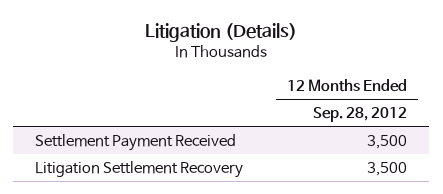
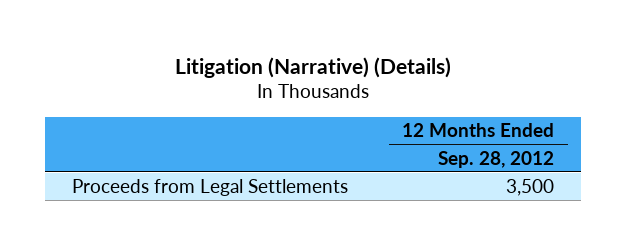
[145,22,298,42] Litigation (Details) -> [175,56,452,78] Litigation (Narrative) (Details)
[35,160,244,178] Litigation Settlement Recovery -> none
[35,133,237,151] Settlement Payment Received -> [72,179,349,197] Proceeds from Legal Settlements

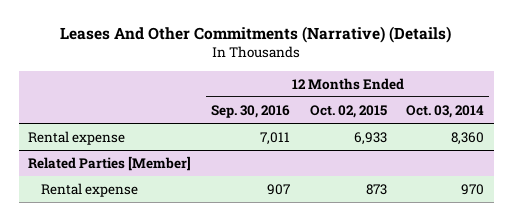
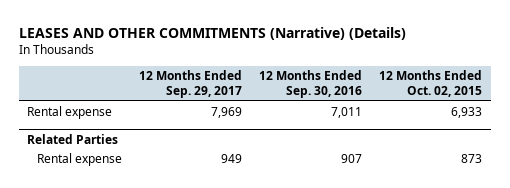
[60,26,452,44] Leases And Other Commitments (Narrative) (Details) -> [18,26,406,40] LEASES AND OTHER COMMITMENTS (Narrative) (Details)
[406,104,485,118] Oct. 03, 2014 -> none
none -> [138,70,242,98] 12 Months Ended Sep. 29, 2017
[28,155,192,171] Related Parties [Member] -> [27,133,119,144] Related Parties

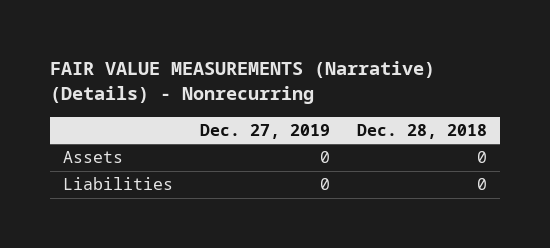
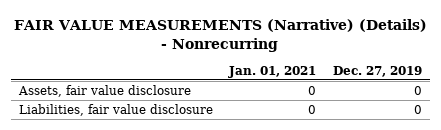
[356,123,487,139] Dec. 28, 2018 -> none
none -> [228,65,317,78] Jan. 01, 2021
[63,151,124,164] Assets -> [18,84,192,97] Assets, fair value disclosure
[63,177,174,191] Liabilities -> [19,103,214,116] Liabilities, fair value disclosure

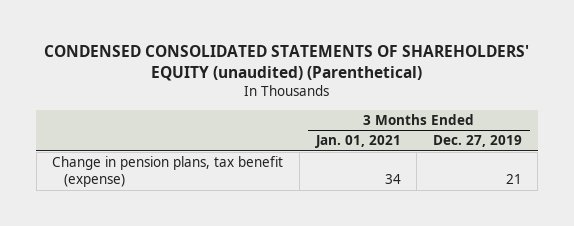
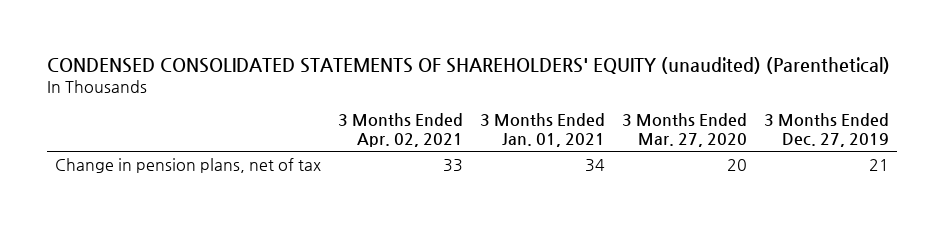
none -> [337,113,463,147] 3 Months Ended Apr. 02, 2021
none -> [621,113,747,147] 3 Months Ended Mar. 27, 2020
[52,156,284,188] Change in pension plans, tax benefit (expense) -> [54,158,321,174] Change in pension plans, net of tax

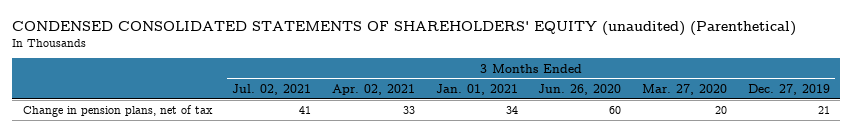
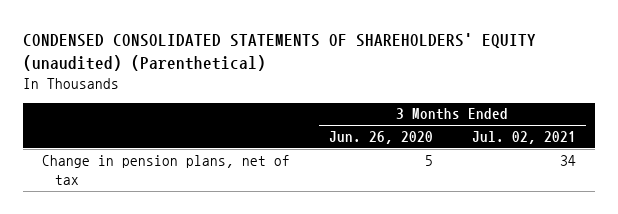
[332,83,416,95] Apr. 02, 2021 -> none
[435,83,518,95] Jan. 01, 2021 -> none
[642,83,728,95] Mar. 27, 2020 -> none
[747,83,830,95] Dec. 27, 2019 -> none
[299,106,312,115] 41 -> [559,154,576,166] 34
[609,106,622,115] 60 -> [424,154,433,166] 5

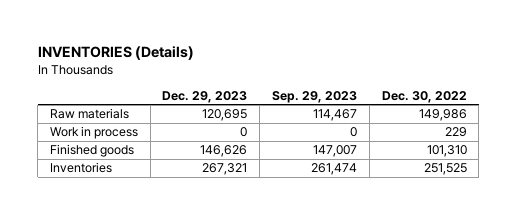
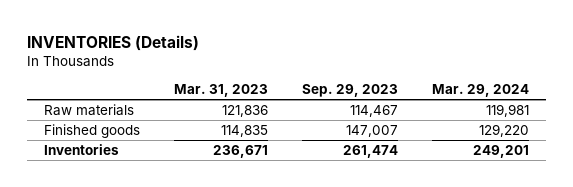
[162,90,248,103] Dec. 29, 2023 -> none
[381,90,467,103] Dec. 30, 2022 -> none
none -> [173,84,268,98] Mar. 31, 2023
none -> [432,84,530,98] Mar. 29, 2024
[49,126,138,140] Work in process -> none

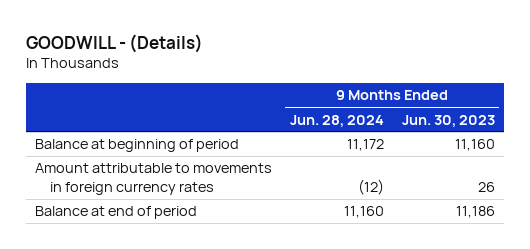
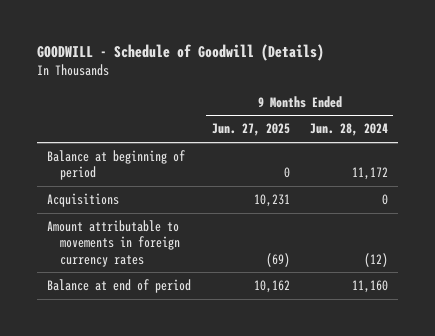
[25,33,203,53] GOODWILL - (Details) -> [36,44,324,62] GOODWILL - Schedule of Goodwill (Details)
[401,114,495,127] Jun. 30, 2023 -> none
none -> [211,123,290,137] Jun. 27, 2025
none -> [46,193,119,208] Acquisitions

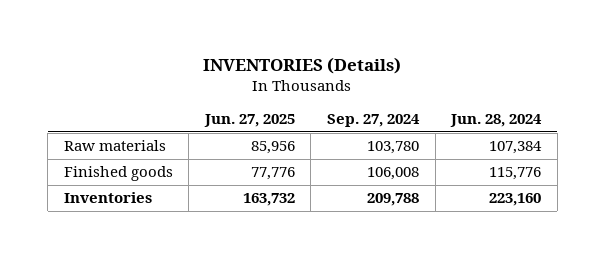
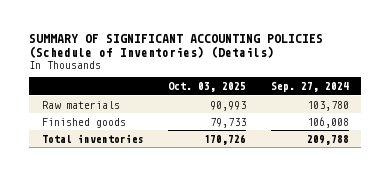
[203,56,402,74] INVENTORIES (Details) -> [29,33,324,58] SUMMARY OF SIGNIFICANT ACCOUNTING POLICIES (Schedule of Inventories) (Details)
[203,114,295,128] Jun. 27, 2025 -> none
[450,114,543,128] Jun. 28, 2024 -> none
none -> [168,82,247,93] Oct. 03, 2025
[63,192,152,204] Inventories -> [41,133,144,143] Total inventories

